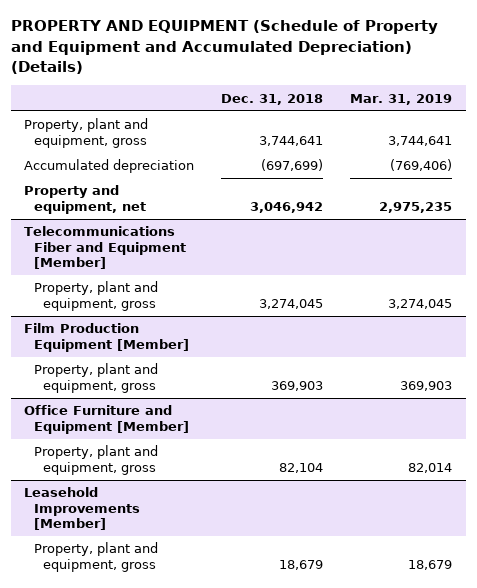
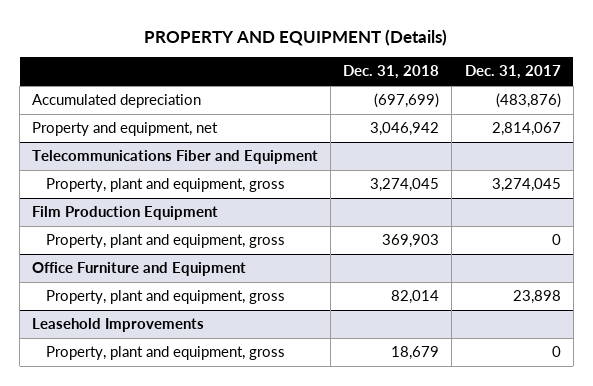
[10,20,438,75] PROPERTY AND EQUIPMENT (Schedule of Property and Equipment and Accumulated Depreciation) (Details) -> [144,28,448,46] PROPERTY AND EQUIPMENT (Details)
[350,93,453,105] Mar. 31, 2019 -> none
none -> [464,65,561,80] Dec. 31, 2017
[24,118,149,148] Property, plant and equipment, gross -> none
[24,226,186,269] Telecommunications Fiber and Equipment [Member] -> [32,150,319,165] Telecommunications Fiber and Equipment
[24,323,189,352] Film Production Equipment [Member] -> [32,206,219,221] Film Production Equipment
[24,405,189,434] Office Furniture and Equipment [Member] -> [32,262,247,277] Office Furniture and Equipment
[279,462,324,473] 82,104 -> [391,290,440,305] 82,014
[24,487,140,530] Leasehold Improvements [Member] -> [32,318,205,333] Leasehold Improvements

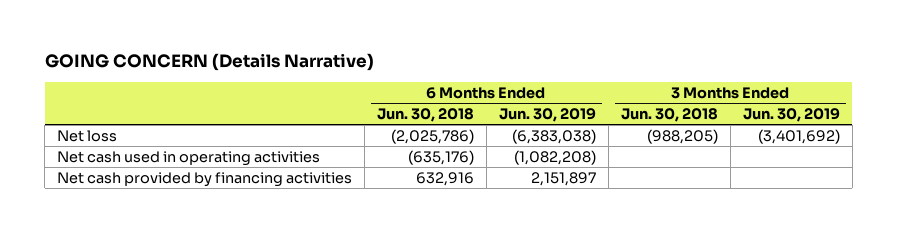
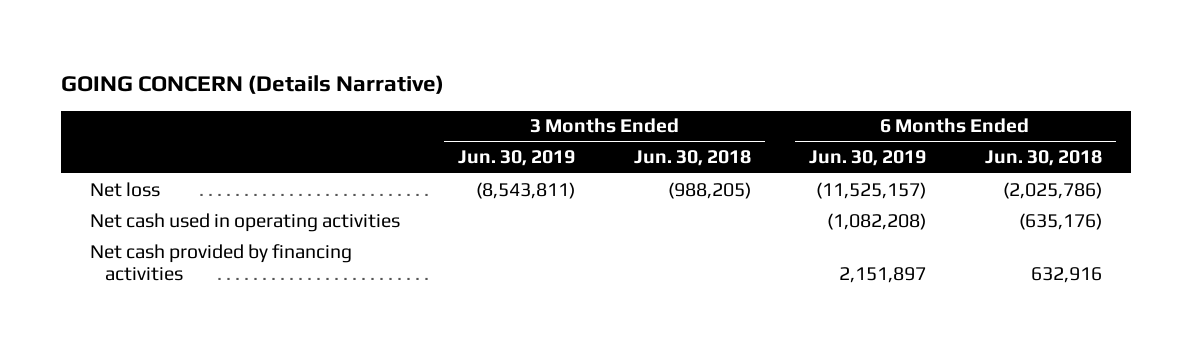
[511,128,596,144] (6,383,038) -> [816,181,927,199] (11,525,157)
[757,128,840,144] (3,401,692) -> [476,181,576,199] (8,543,811)

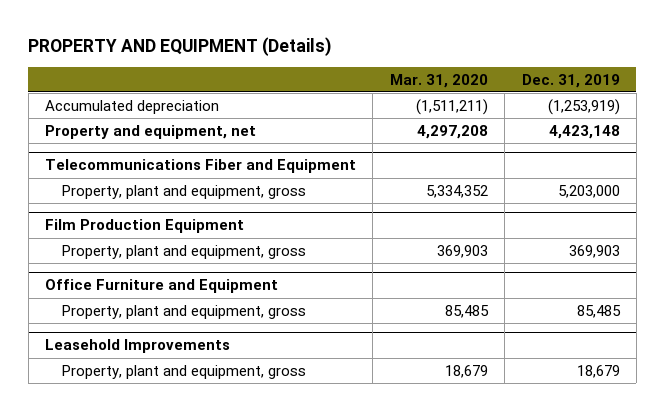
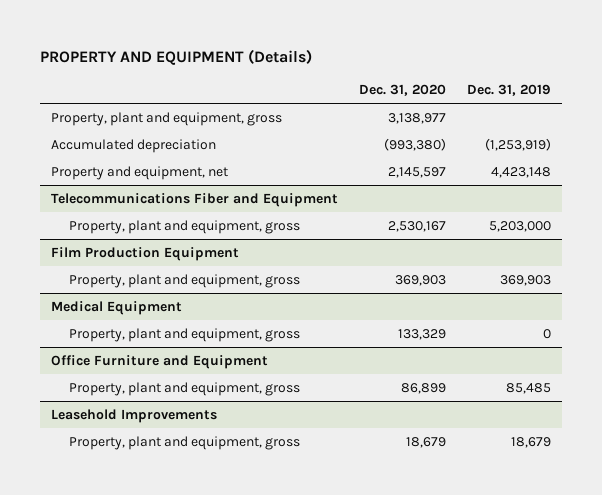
[389,73,488,88] Mar. 31, 2020 -> none
none -> [358,84,446,97] Dec. 31, 2020
none -> [50,111,282,126] Property, plant and equipment, gross
none -> [50,300,182,315] Medical Equipment
none -> [69,327,301,342] Property, plant and equipment, gross

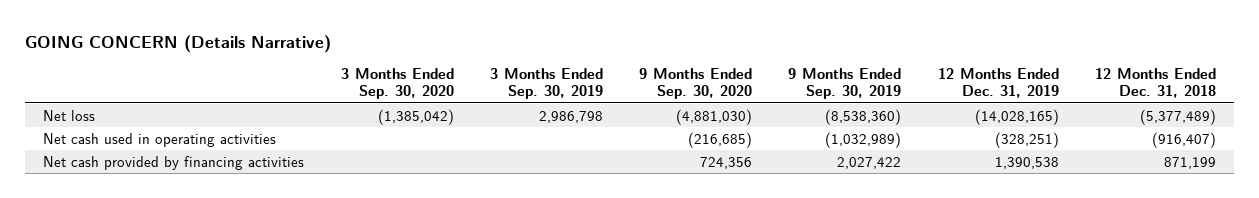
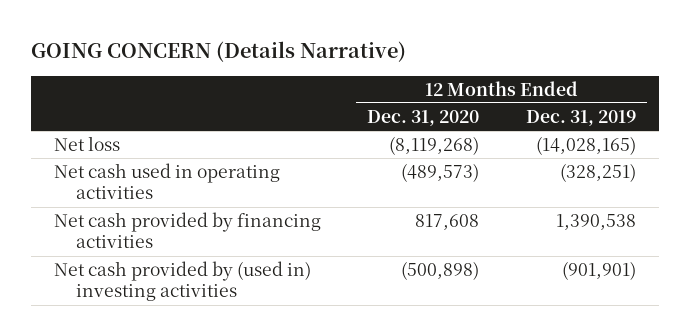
[340,68,454,100] 3 Months Ended Sep. 30, 2020 -> none
[489,68,603,100] 3 Months Ended Sep. 30, 2019 -> none
[639,68,753,100] 9 Months Ended Sep. 30, 2020 -> none
[788,68,902,100] 9 Months Ended Sep. 30, 2019 -> none
[1095,68,1217,99] 12 Months Ended Dec. 31, 2018 -> none
none -> [367,109,480,126] Dec. 31, 2020
none -> [54,261,312,302] Net cash provided by (used in) investing activities

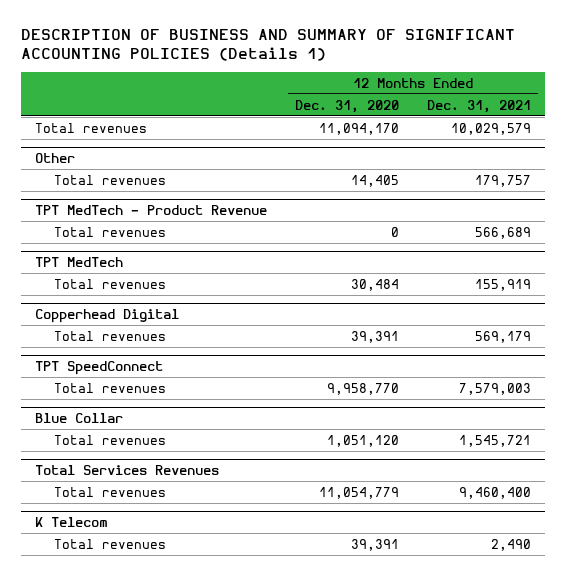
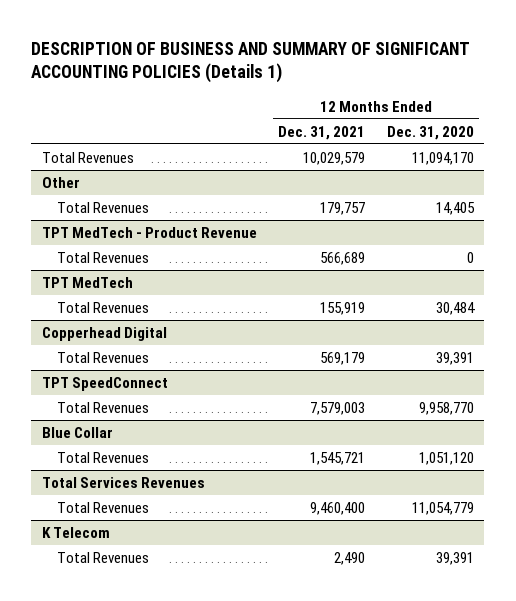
[34,122,147,133] Total revenues -> [41,151,134,163] Total Revenues
[53,174,166,185] Total revenues -> [57,201,150,213] Total Revenues
[53,226,166,237] Total revenues -> [57,251,150,263] Total Revenues
[53,278,166,289] Total revenues -> [57,301,150,313] Total Revenues
[53,330,166,341] Total revenues -> [57,351,150,363] Total Revenues
[53,382,166,393] Total revenues -> [57,401,150,413] Total Revenues
[53,434,166,445] Total revenues -> [57,451,150,463] Total Revenues
[53,486,166,497] Total revenues -> [57,501,150,513] Total Revenues
[53,538,166,549] Total revenues -> [57,551,150,563] Total Revenues

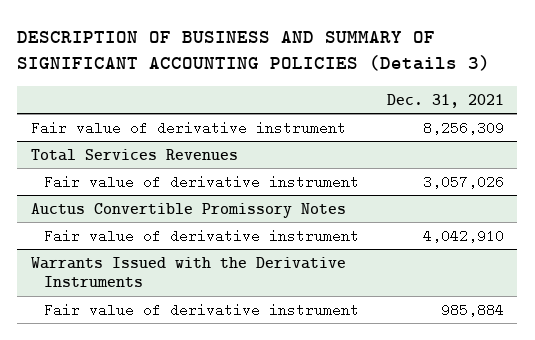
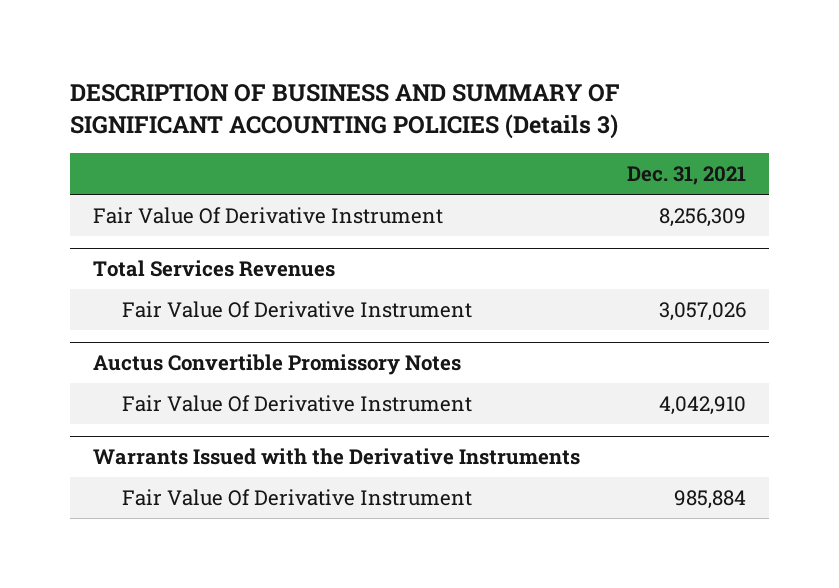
[31,120,347,135] Fair value of derivative instrument -> [93,206,444,224] Fair Value Of Derivative Instrument
[44,174,360,189] Fair value of derivative instrument -> [121,300,472,318] Fair Value Of Derivative Instrument
[44,228,360,243] Fair value of derivative instrument -> [121,394,472,412] Fair Value Of Derivative Instrument
[44,302,360,317] Fair value of derivative instrument -> [121,488,472,506] Fair Value Of Derivative Instrument

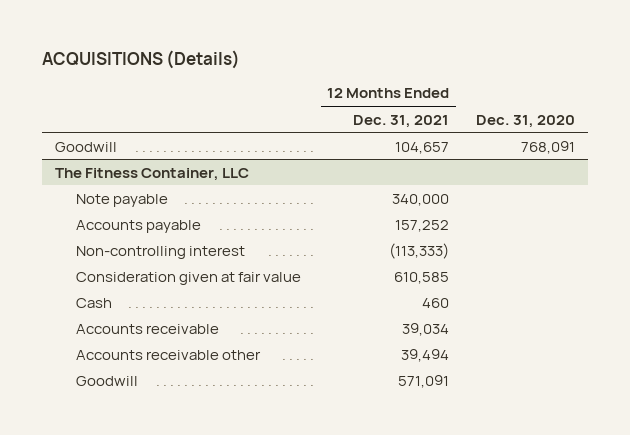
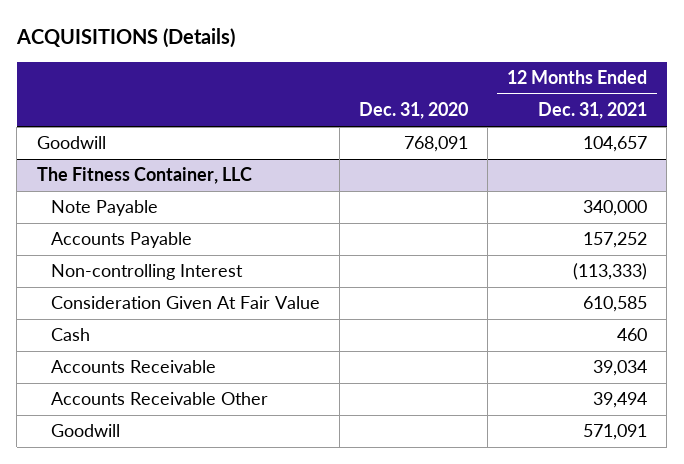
[76,193,169,207] Note payable -> [50,200,158,217] Note Payable
[76,219,202,233] Accounts payable -> [50,232,192,249] Accounts Payable
[76,245,246,259] Non-controlling interest -> [50,264,243,281] Non-controlling Interest
[76,271,302,285] Consideration given at fair value -> [50,296,320,310] Consideration Given At Fair Value
[76,323,220,334] Accounts receivable -> [50,360,216,374] Accounts Receivable
[76,349,262,360] Accounts receivable other -> [50,392,268,406] Accounts Receivable Other

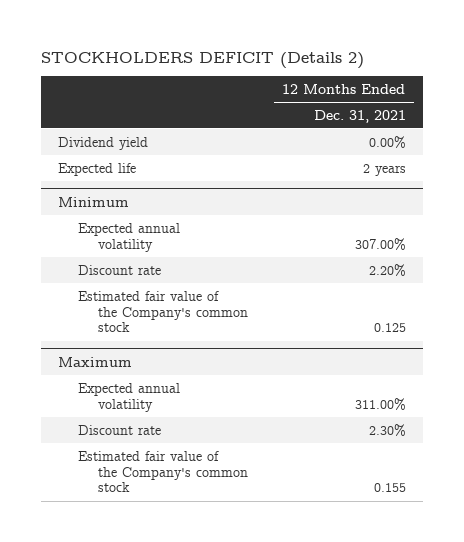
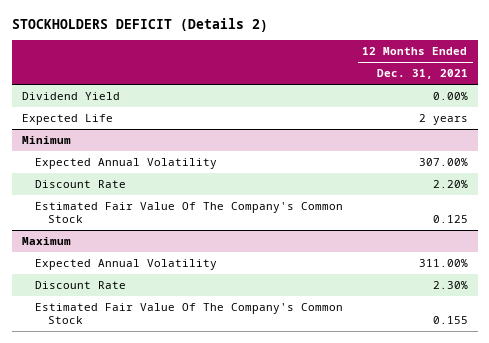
[58,136,149,150] Dividend yield -> [21,92,120,101] Dividend Yield
[58,162,137,176] Expected life -> [21,114,113,126] Expected Life
[78,222,181,252] Expected annual volatility -> [34,158,217,170] Expected Annual Volatility
[78,264,162,275] Discount rate -> [34,180,126,189] Discount Rate
[78,290,249,333] Estimated fair value of the Company's common stock -> [34,202,343,224] Estimated Fair Value Of The Company's Common Stock
[78,382,181,412] Expected annual volatility -> [34,259,217,271] Expected Annual Volatility
[78,424,162,435] Discount rate -> [34,281,126,290] Discount Rate
[78,450,249,493] Estimated fair value of the Company's common stock -> [34,303,343,325] Estimated Fair Value Of The Company's Common Stock

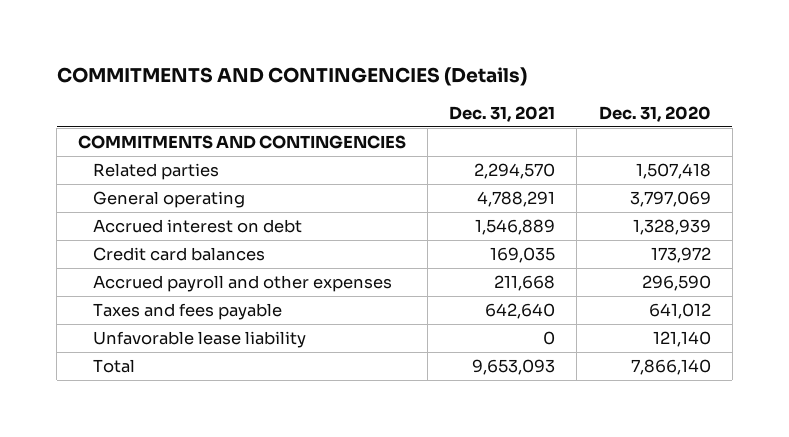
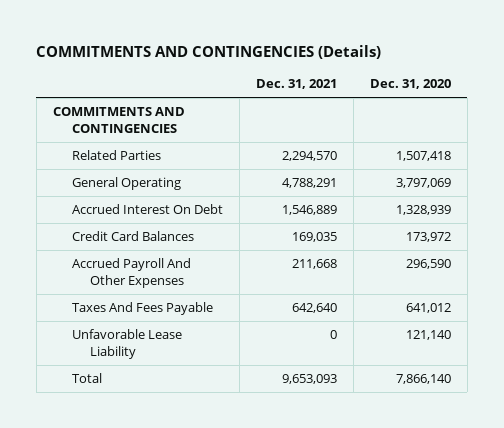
[93,163,220,181] Related parties -> [71,150,161,161] Related Parties
[93,191,246,209] General operating -> [71,177,181,191] General Operating
[93,219,303,234] Accrued interest on debt -> [71,204,223,215] Accrued Interest On Debt
[93,247,266,262] Credit card balances -> [71,231,194,242] Credit Card Balances
[93,275,393,293] Accrued payroll and other expenses -> [71,258,191,288] Accrued Payroll And Other Expenses
[93,303,283,321] Taxes and fees payable -> [71,302,213,316] Taxes And Fees Payable
[93,331,307,349] Unfavorable lease liability -> [71,329,182,359] Unfavorable Lease Liability

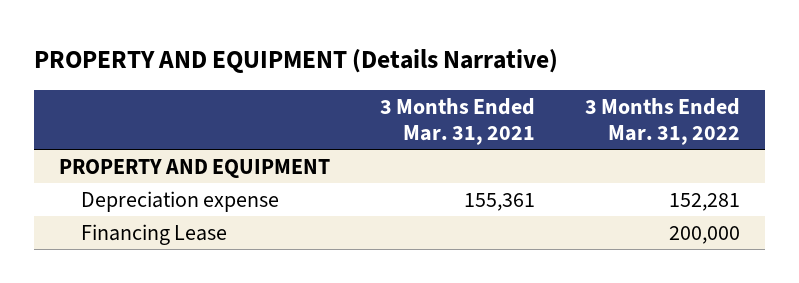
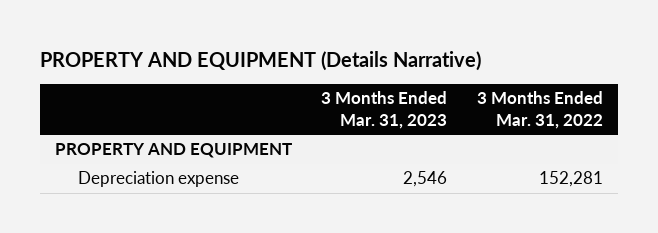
[379,97,535,146] 3 Months Ended Mar. 31, 2021 -> none
none -> [321,91,448,129] 3 Months Ended Mar. 31, 2023
[80,223,227,245] Financing Lease -> none

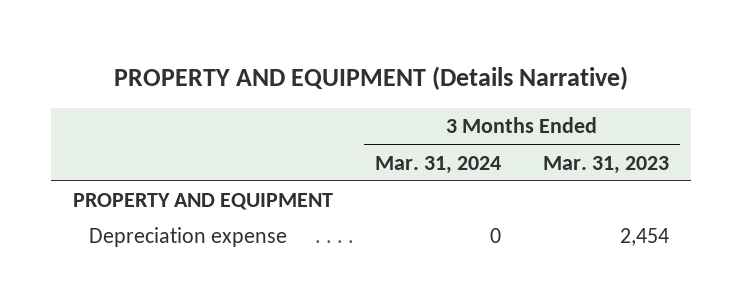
[476,91,603,129] 3 Months Ended Mar. 31, 2022 -> none
none -> [374,155,501,174] Mar. 31, 2024
[403,171,448,188] 2,546 -> [620,228,670,247] 2,454

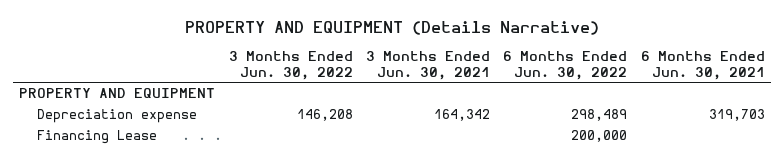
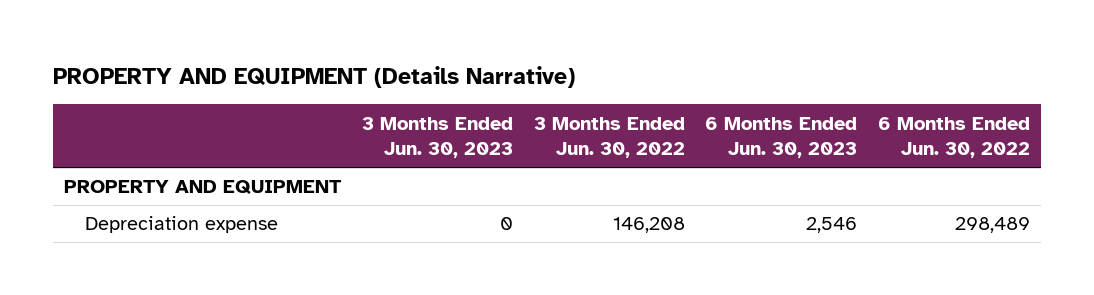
[366,51,491,80] 3 Months Ended Jun. 30, 2021 -> none
[640,51,765,80] 6 Months Ended Jun. 30, 2021 -> none
none -> [361,116,513,159] 3 Months Ended Jun. 30, 2023
none -> [705,116,858,159] 6 Months Ended Jun. 30, 2023
[36,130,157,145] Financing Lease -> none

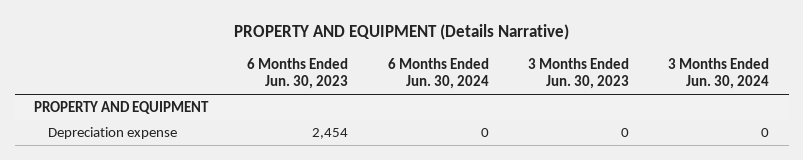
[533,116,685,159] 3 Months Ended Jun. 30, 2022 -> none
[878,116,1031,159] 6 Months Ended Jun. 30, 2022 -> none
none -> [387,57,489,90] 6 Months Ended Jun. 30, 2024
none -> [668,57,770,90] 3 Months Ended Jun. 30, 2024
[806,217,858,234] 2,546 -> [312,128,349,140] 2,454

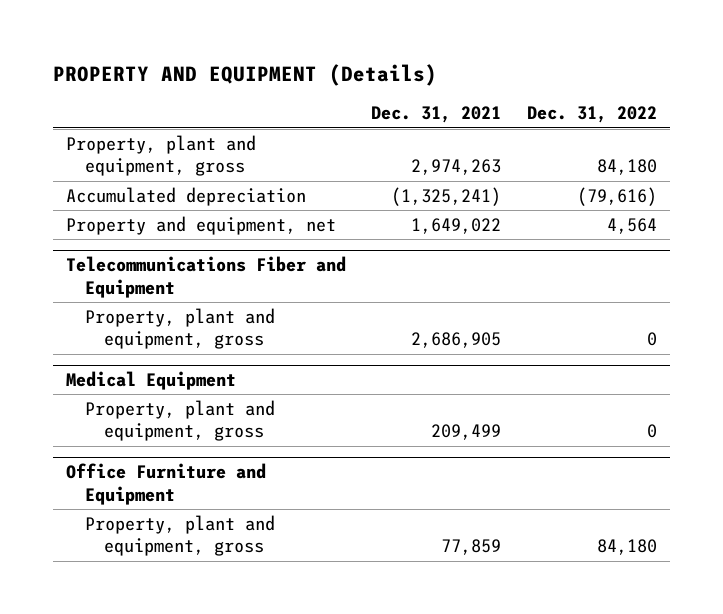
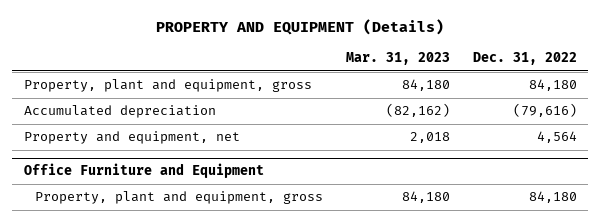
[371,106,502,124] Dec. 31, 2021 -> none
none -> [346,52,451,66] Mar. 31, 2023
[65,256,346,298] Telecommunications Fiber and Equipment -> none
[84,307,275,350] Property, plant and equipment, gross -> none
[65,371,236,391] Medical Equipment -> none
[84,399,275,442] Property, plant and equipment, gross -> none

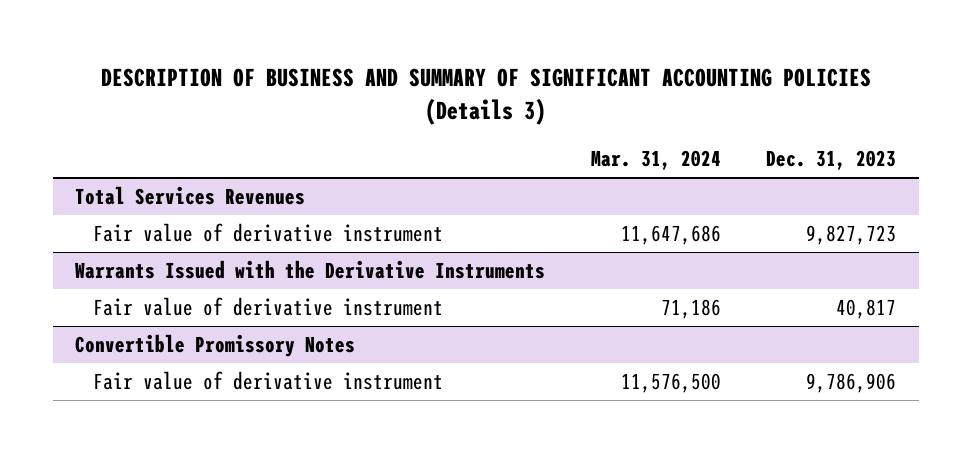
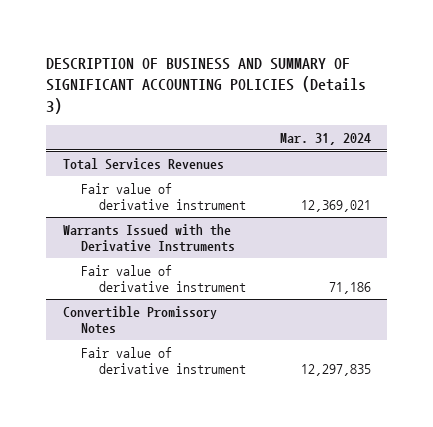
[766,149,897,170] Dec. 31, 2023 -> none
[620,224,721,245] 11,647,686 -> [300,200,371,213] 12,369,021
[620,372,721,393] 11,576,500 -> [300,364,371,377] 12,297,835

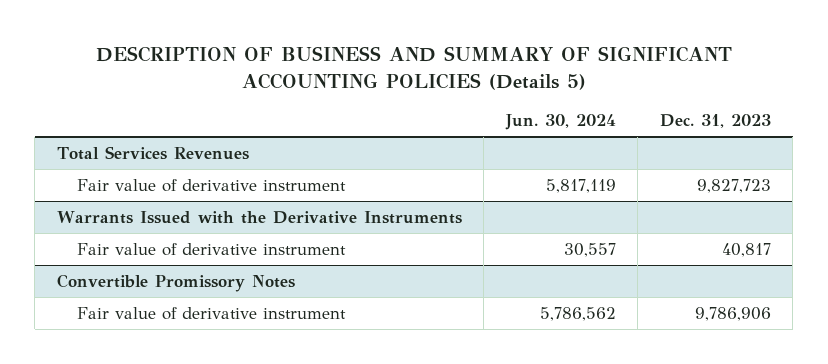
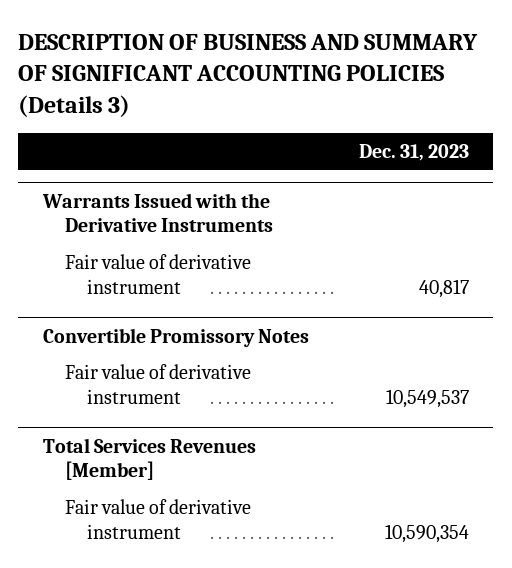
[95,46,732,90] DESCRIPTION OF BUSINESS AND SUMMARY OF SIGNIFICANT ACCOUNTING POLICIES (Details 5) -> [18,33,479,117] DESCRIPTION OF BUSINESS AND SUMMARY OF SIGNIFICANT ACCOUNTING POLICIES (Details 3)
[504,114,616,131] Jun. 30, 2024 -> none
[56,145,249,160] Total Services Revenues -> none
[77,178,347,192] Fair value of derivative instrument -> none
[694,306,771,321] 9,786,906 -> [385,388,469,408] 10,549,537
none -> [43,437,257,481] Total Services Revenues [Member]
none -> [64,499,251,539] Fair value of derivative instrument

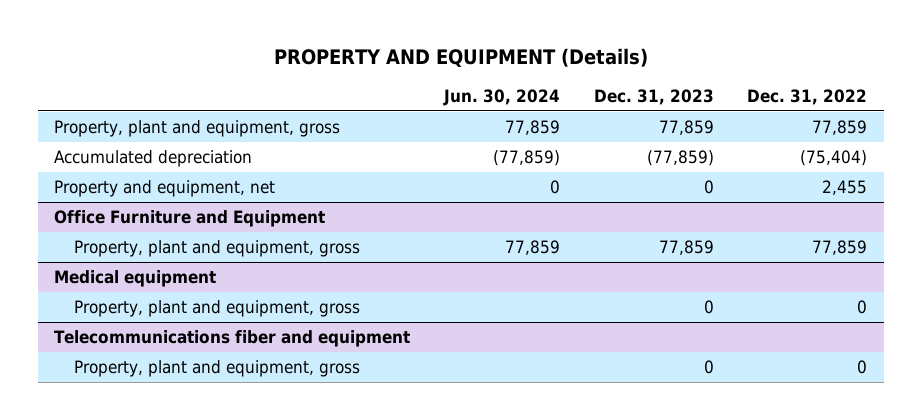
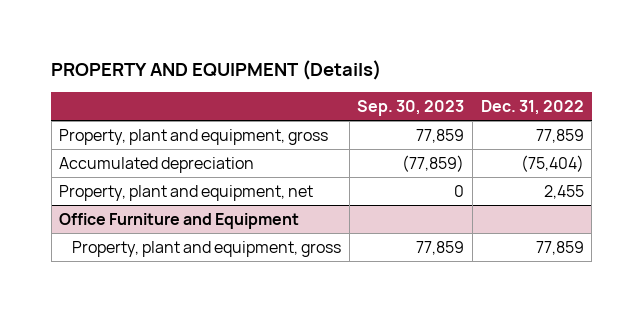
[443,89,561,107] Jun. 30, 2024 -> none
[593,89,714,106] Dec. 31, 2023 -> none
none -> [357,99,465,116] Sep. 30, 2023
[54,180,276,198] Property and equipment, net -> [59,185,314,202] Property, plant and equipment, net
[54,270,217,288] Medical equipment -> none
[73,300,360,318] Property, plant and equipment, gross -> none
[54,330,411,348] Telecommunications fiber and equipment -> none
[73,360,360,378] Property, plant and equipment, gross -> none

